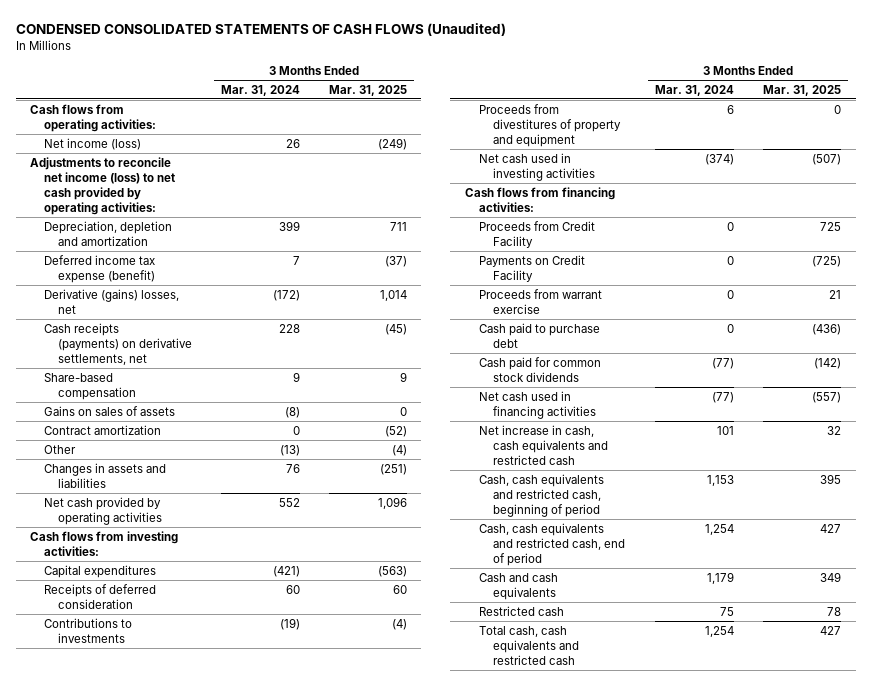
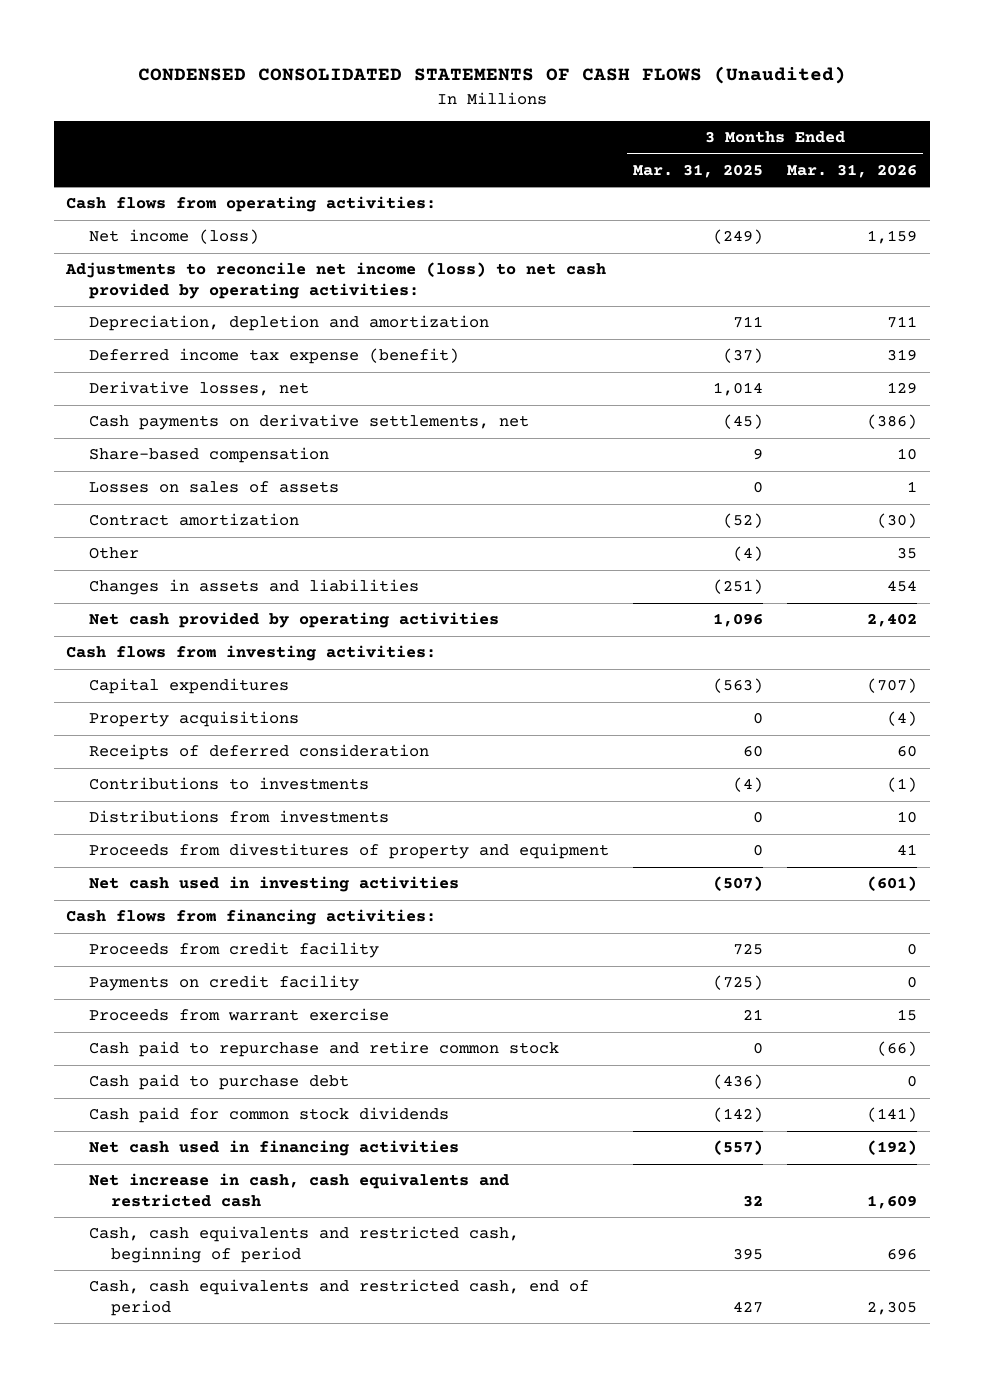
[220,84,300,96] Mar. 31, 2024 -> none
none -> [787,163,918,178] Mar. 31, 2026
[44,288,180,314] Derivative (gains) losses, net -> [88,381,309,397] Derivative losses, net
[44,322,193,365] Cash receipts (payments) on derivative settlements, net -> [88,414,529,431] Cash payments on derivative settlements, net
[44,405,176,416] Gains on sales of assets -> [88,481,339,494] Losses on sales of assets
none -> [88,711,299,728] Property acquisitions
none -> [88,810,389,824] Distributions from investments
[478,220,595,248] Proceeds from Credit Facility -> [88,942,379,959] Proceeds from credit facility
[478,254,585,282] Payments on Credit Facility -> [88,975,359,992] Payments on credit facility
none -> [88,1041,559,1058] Cash paid to repurchase and retire common stock
[478,572,558,600] Cash and cash equivalents -> none
[478,605,564,616] Restricted cash -> none
[478,625,579,665] Total cash, cash equivalents and restricted cash -> none

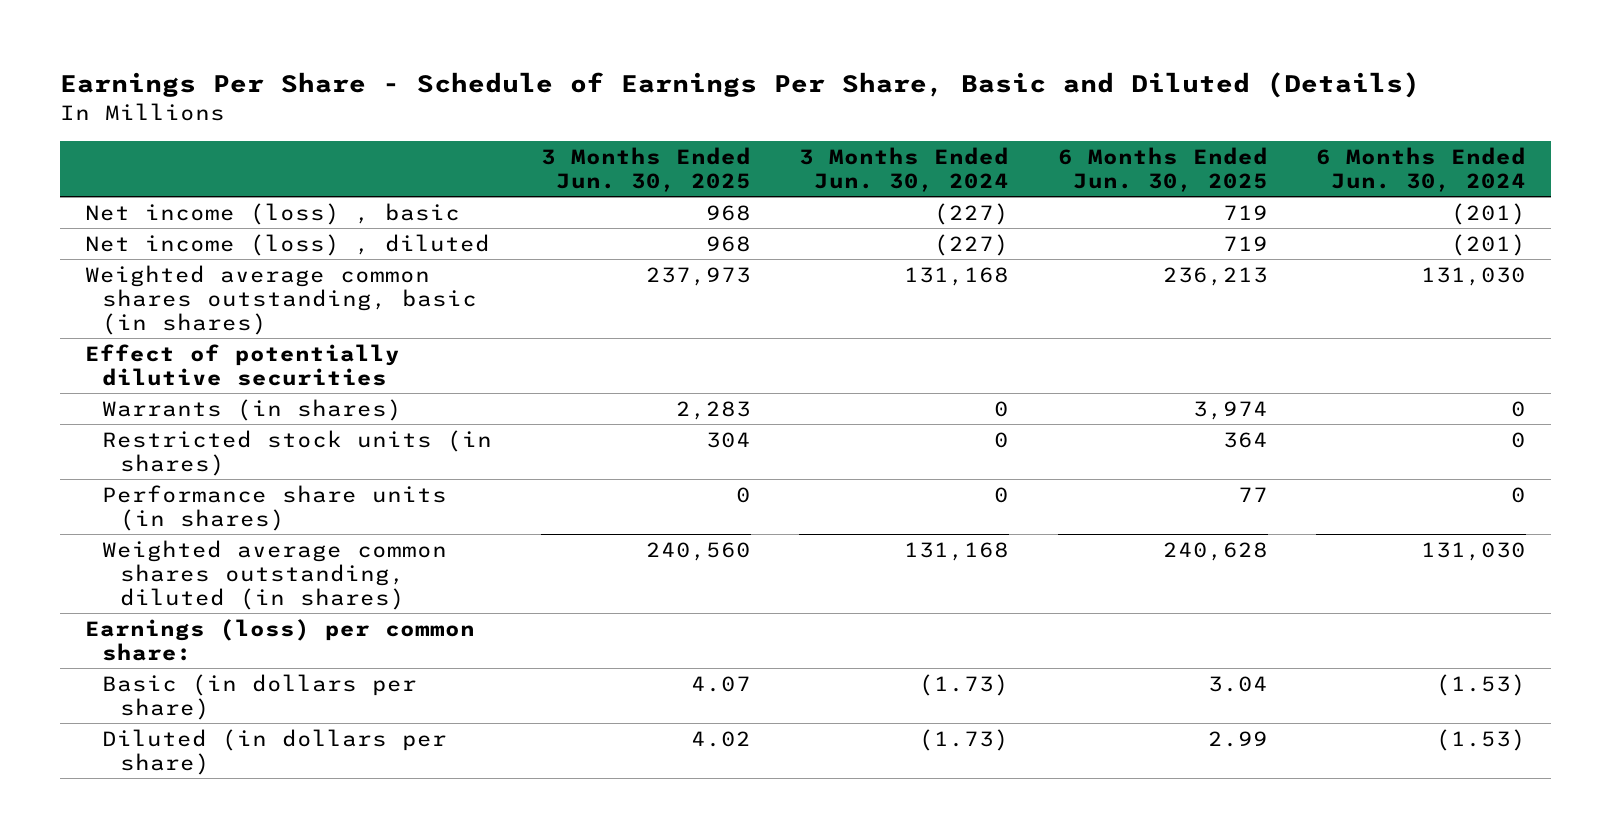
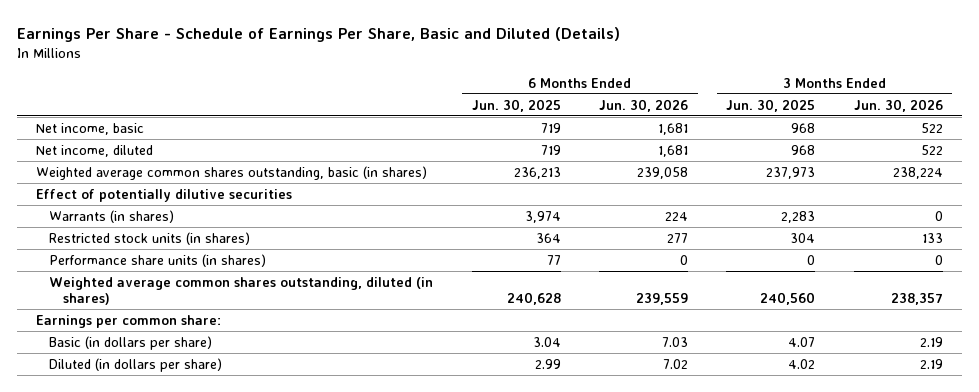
[799,146,1010,192] 3 Months Ended Jun. 30, 2024 -> none
[1316,146,1527,192] 6 Months Ended Jun. 30, 2024 -> none
none -> [599,98,689,112] Jun. 30, 2026
none -> [853,98,943,112] Jun. 30, 2026
[84,202,460,225] Net income (loss) , basic -> [36,122,145,135] Net income, basic
[84,233,490,256] Net income (loss) , diluted -> [36,144,154,157] Net income, diluted
[84,618,475,661] Earnings (loss) per common share: -> [36,314,222,328] Earnings per common share:

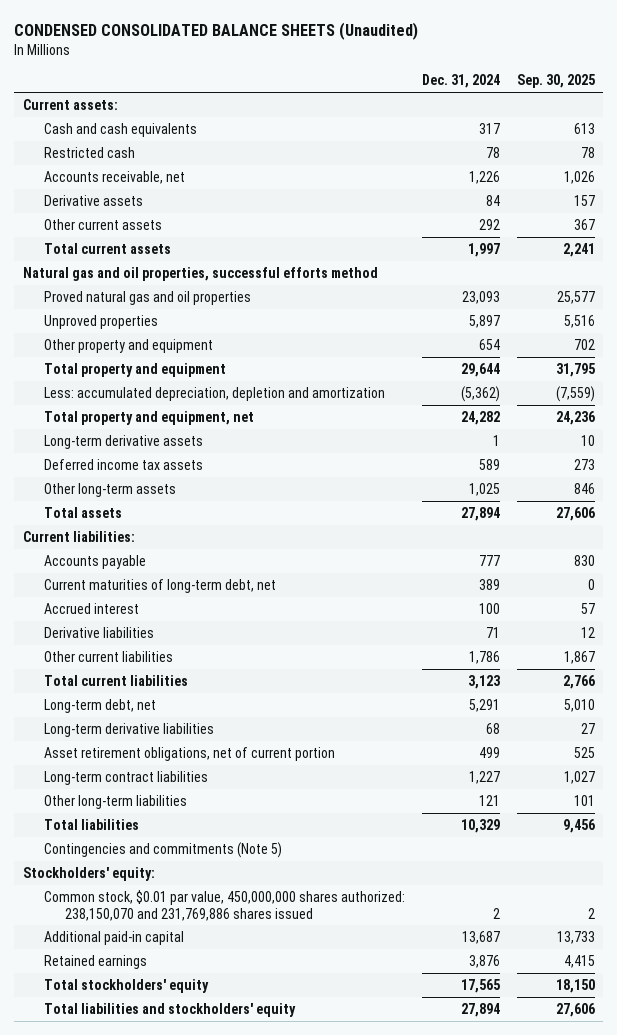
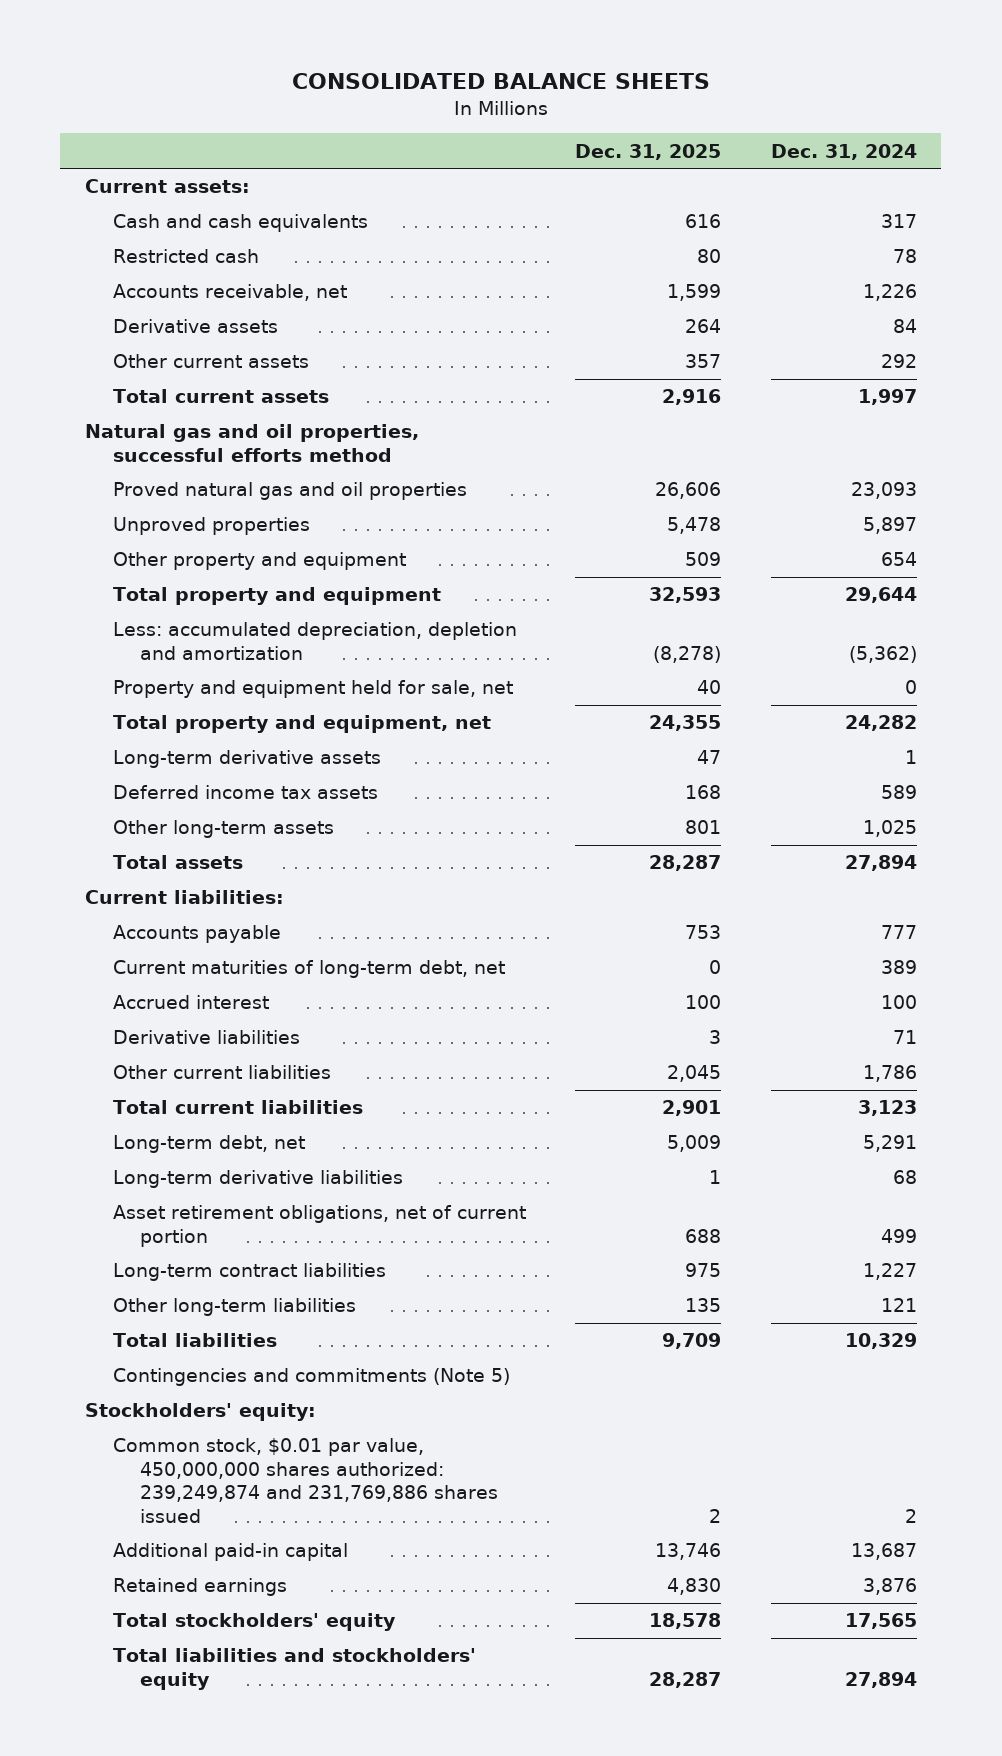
[13,21,418,40] CONDENSED CONSOLIDATED BALANCE SHEETS (Unaudited) -> [291,73,710,90] CONSOLIDATED BALANCE SHEETS
[516,74,595,89] Sep. 30, 2025 -> none
none -> [575,143,722,160] Dec. 31, 2025
none -> [112,680,513,699] Property and equipment held for sale, net
[43,889,405,921] Common stock, $0.01 par value, 450,000,000 shares authorized: 238,150,070 and 231,769,886 shares issued -> [112,1438,499,1523] Common stock, $0.01 par value, 450,000,000 shares authorized: 239,249,874 and 231,769,886 shares issued

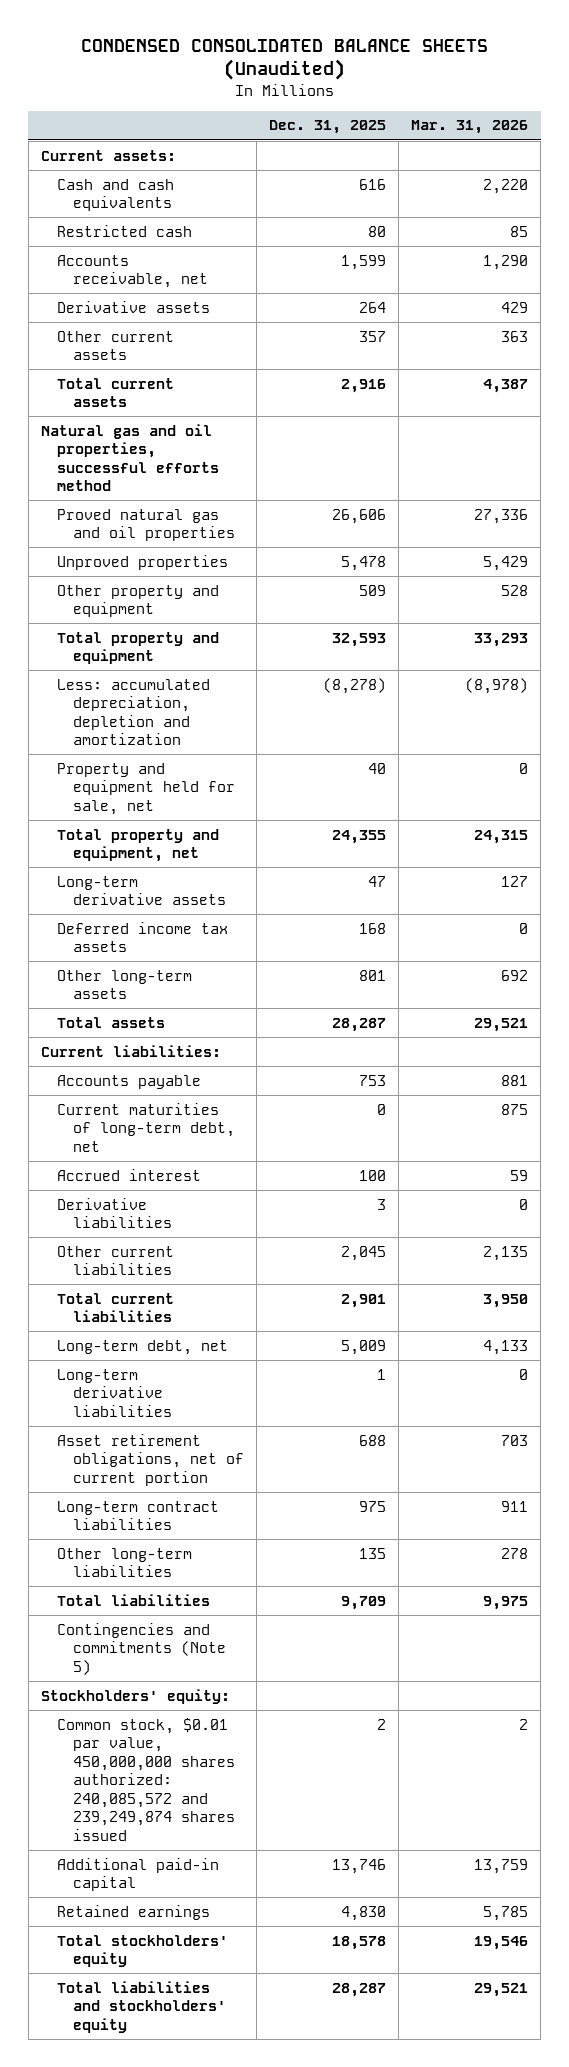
[291,73,710,90] CONSOLIDATED BALANCE SHEETS -> [80,38,488,81] CONDENSED CONSOLIDATED BALANCE SHEETS (Unaudited)
[770,143,917,160] Dec. 31, 2024 -> none
none -> [411,120,529,135] Mar. 31, 2026
[112,1438,499,1523] Common stock, $0.01 par value, 450,000,000 shares authorized: 239,249,874 and 231,769,886 shares issued -> [56,1717,235,1841] Common stock, $0.01 par value, 450,000,000 shares authorized: 240,085,572 and 239,249,874 shares issued

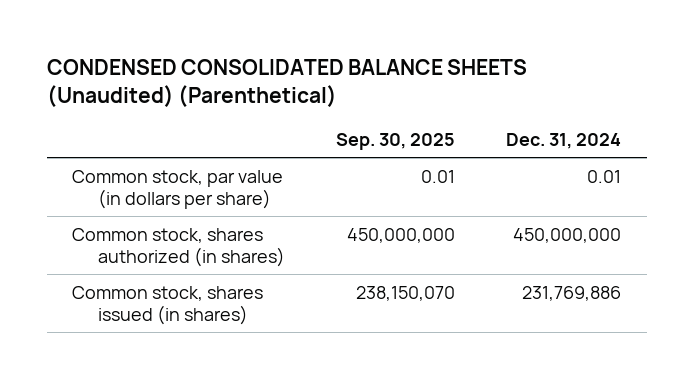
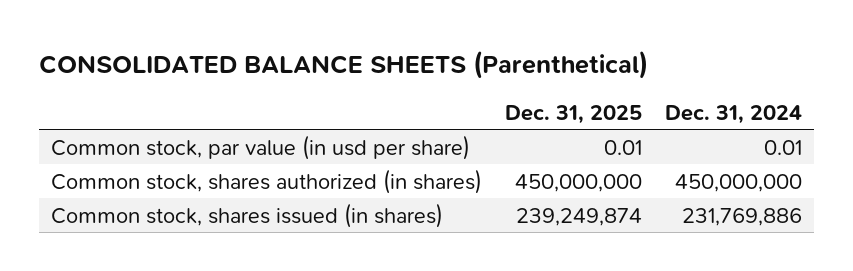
[46,59,527,108] CONDENSED CONSOLIDATED BALANCE SHEETS (Unaudited) (Parenthetical) -> [38,50,648,80] CONSOLIDATED BALANCE SHEETS (Parenthetical)
[336,132,456,150] Sep. 30, 2025 -> none
none -> [504,104,642,124] Dec. 31, 2025
[72,169,284,210] Common stock, par value (in dollars per share) -> [50,134,470,160] Common stock, par value (in usd per share)

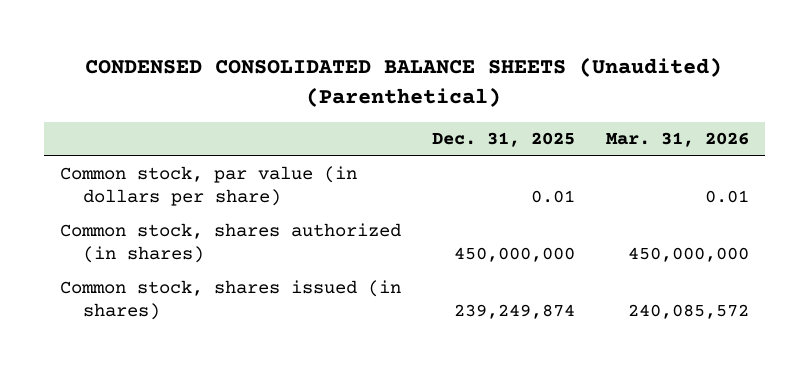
[38,50,648,80] CONSOLIDATED BALANCE SHEETS (Parenthetical) -> [85,57,723,108] CONDENSED CONSOLIDATED BALANCE SHEETS (Unaudited) (Parenthetical)
[665,104,803,124] Dec. 31, 2024 -> none
none -> [606,132,750,148] Mar. 31, 2026
[50,134,470,160] Common stock, par value (in usd per share) -> [59,166,357,207] Common stock, par value (in dollars per share)

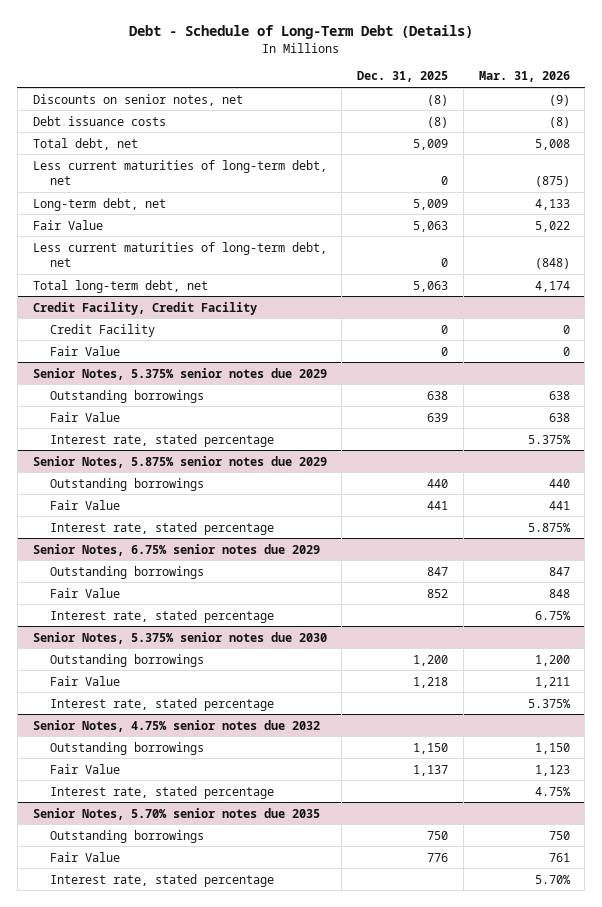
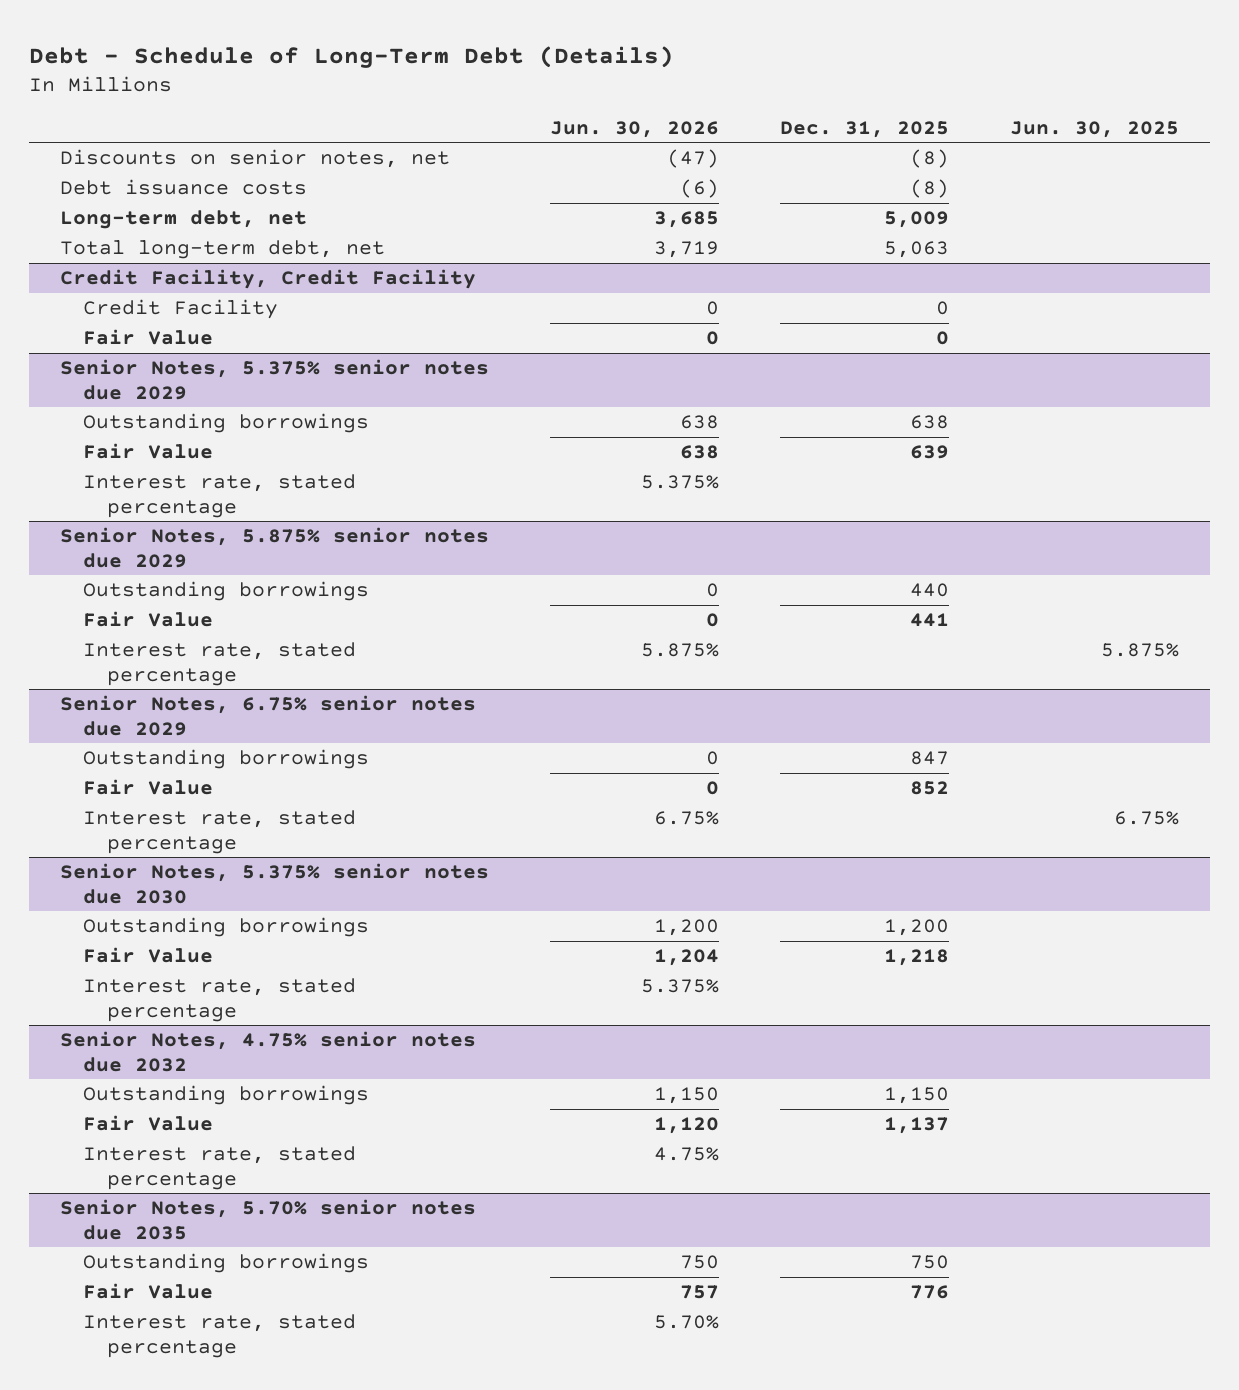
[478,71,570,83] Mar. 31, 2026 -> none
none -> [550,120,720,138] Jun. 30, 2026
none -> [1010,120,1180,138] Jun. 30, 2025
[32,137,138,150] Total debt, net -> none
[32,159,327,185] Less current maturities of long-term debt, net -> none
[32,219,103,230] Fair Value -> none
[32,241,327,267] Less current maturities of long-term debt, net -> none

